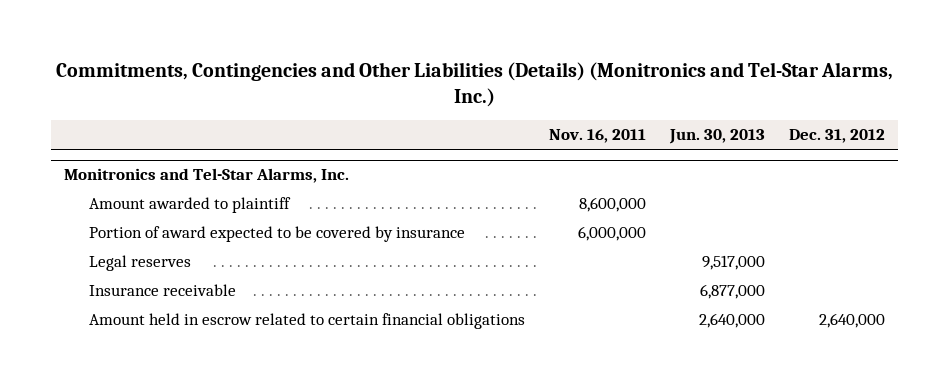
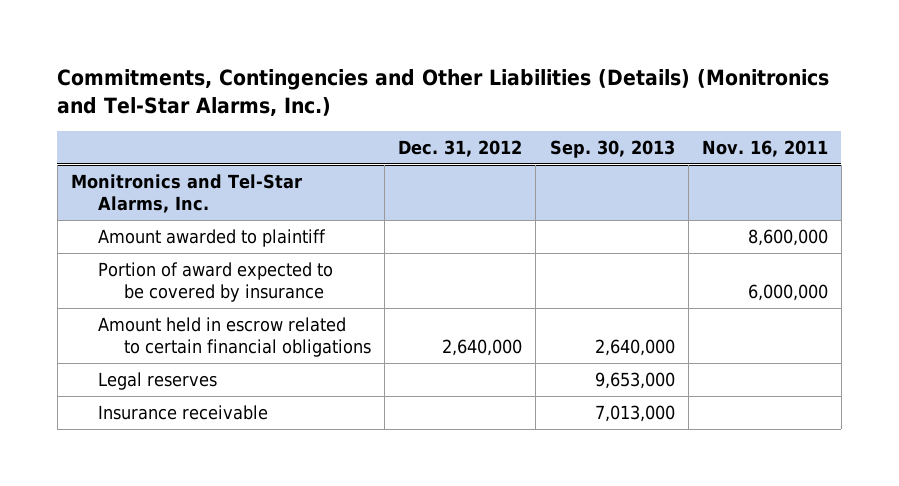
[669,129,766,145] Jun. 30, 2013 -> none
none -> [549,139,675,158] Sep. 30, 2013
[88,313,525,330] Amount held in escrow related to certain financial obligations -> [97,317,372,358] Amount held in escrow related to certain financial obligations

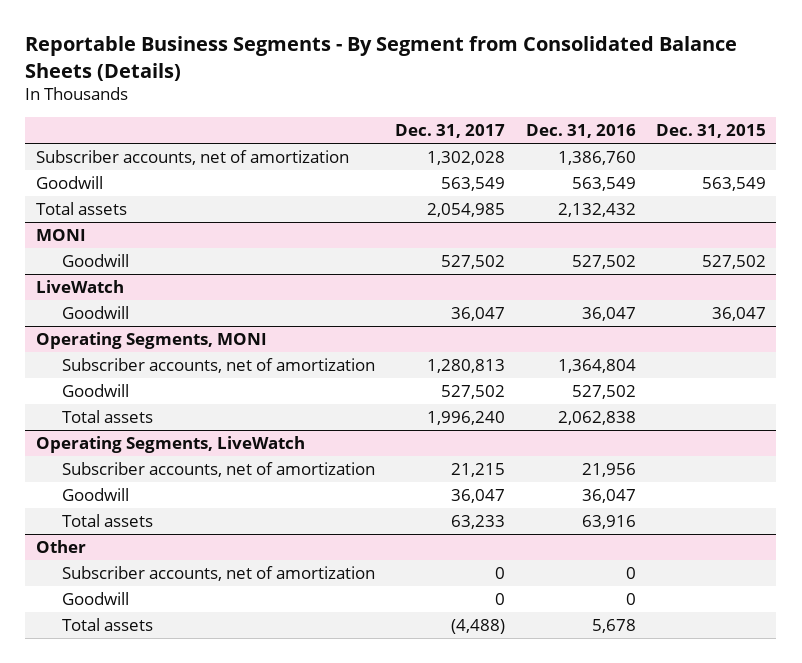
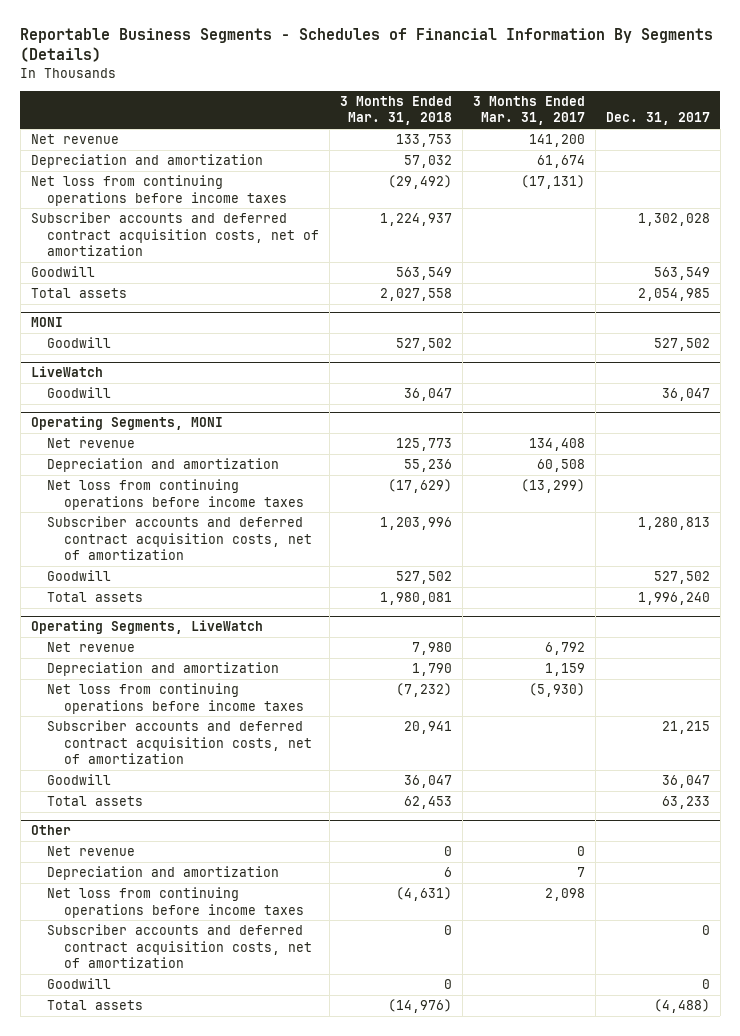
[25,36,738,81] Reportable Business Segments - By Segment from Consolidated Balance Sheets (Details) -> [20,28,714,63] Reportable Business Segments - Schedules of Financial Information By Segments (Details)
[525,124,636,139] Dec. 31, 2016 -> none
[656,124,767,139] Dec. 31, 2015 -> none
none -> [340,95,453,126] 3 Months Ended Mar. 31, 2018
none -> [472,95,585,126] 3 Months Ended Mar. 31, 2017
none -> [30,134,119,145] Net revenue
none -> [30,154,263,169] Depreciation and amortization
none -> [30,175,288,206] Net loss from continuing operations before income taxes
[35,150,349,166] Subscriber accounts, net of amortization -> [30,212,320,257] Subscriber accounts and deferred contract acquisition costs, net of amortization
none -> [47,438,136,449] Net revenue
none -> [47,458,280,473] Depreciation and amortization
none -> [47,479,305,510] Net loss from continuing operations before income taxes
[61,358,375,374] Subscriber accounts, net of amortization -> [47,516,313,561] Subscriber accounts and deferred contract acquisition costs, net of amortization
none -> [47,642,136,653] Net revenue
none -> [47,662,280,677] Depreciation and amortization
none -> [47,683,305,714] Net loss from continuing operations before income taxes
[61,462,375,478] Subscriber accounts, net of amortization -> [47,720,313,765] Subscriber accounts and deferred contract acquisition costs, net of amortization
none -> [47,846,136,857] Net revenue
none -> [47,866,280,881] Depreciation and amortization
none -> [47,887,305,918] Net loss from continuing operations before income taxes
[61,566,375,582] Subscriber accounts, net of amortization -> [47,924,313,969] Subscriber accounts and deferred contract acquisition costs, net of amortization

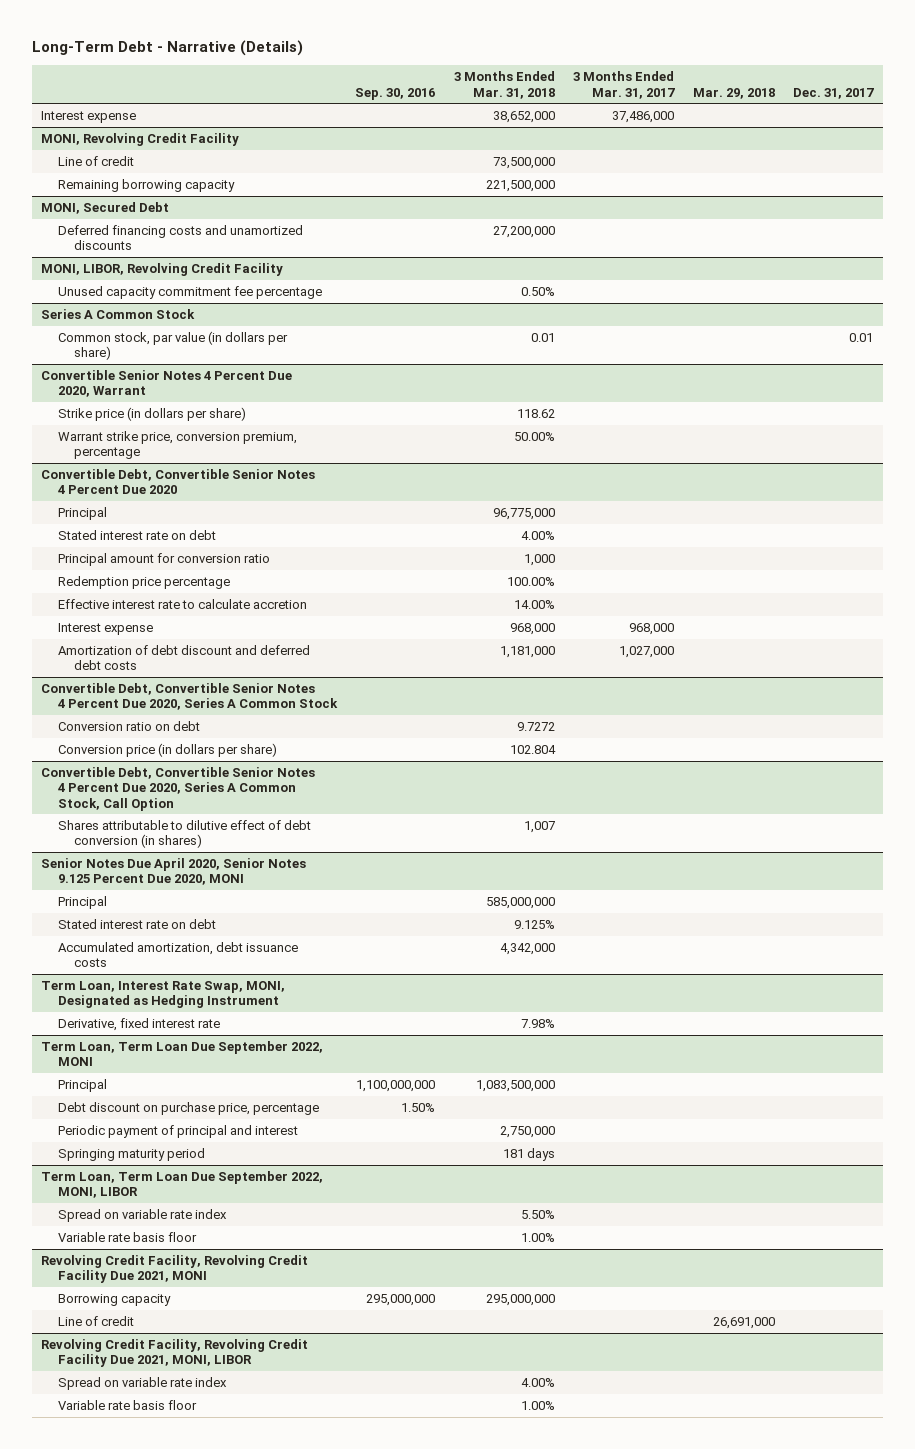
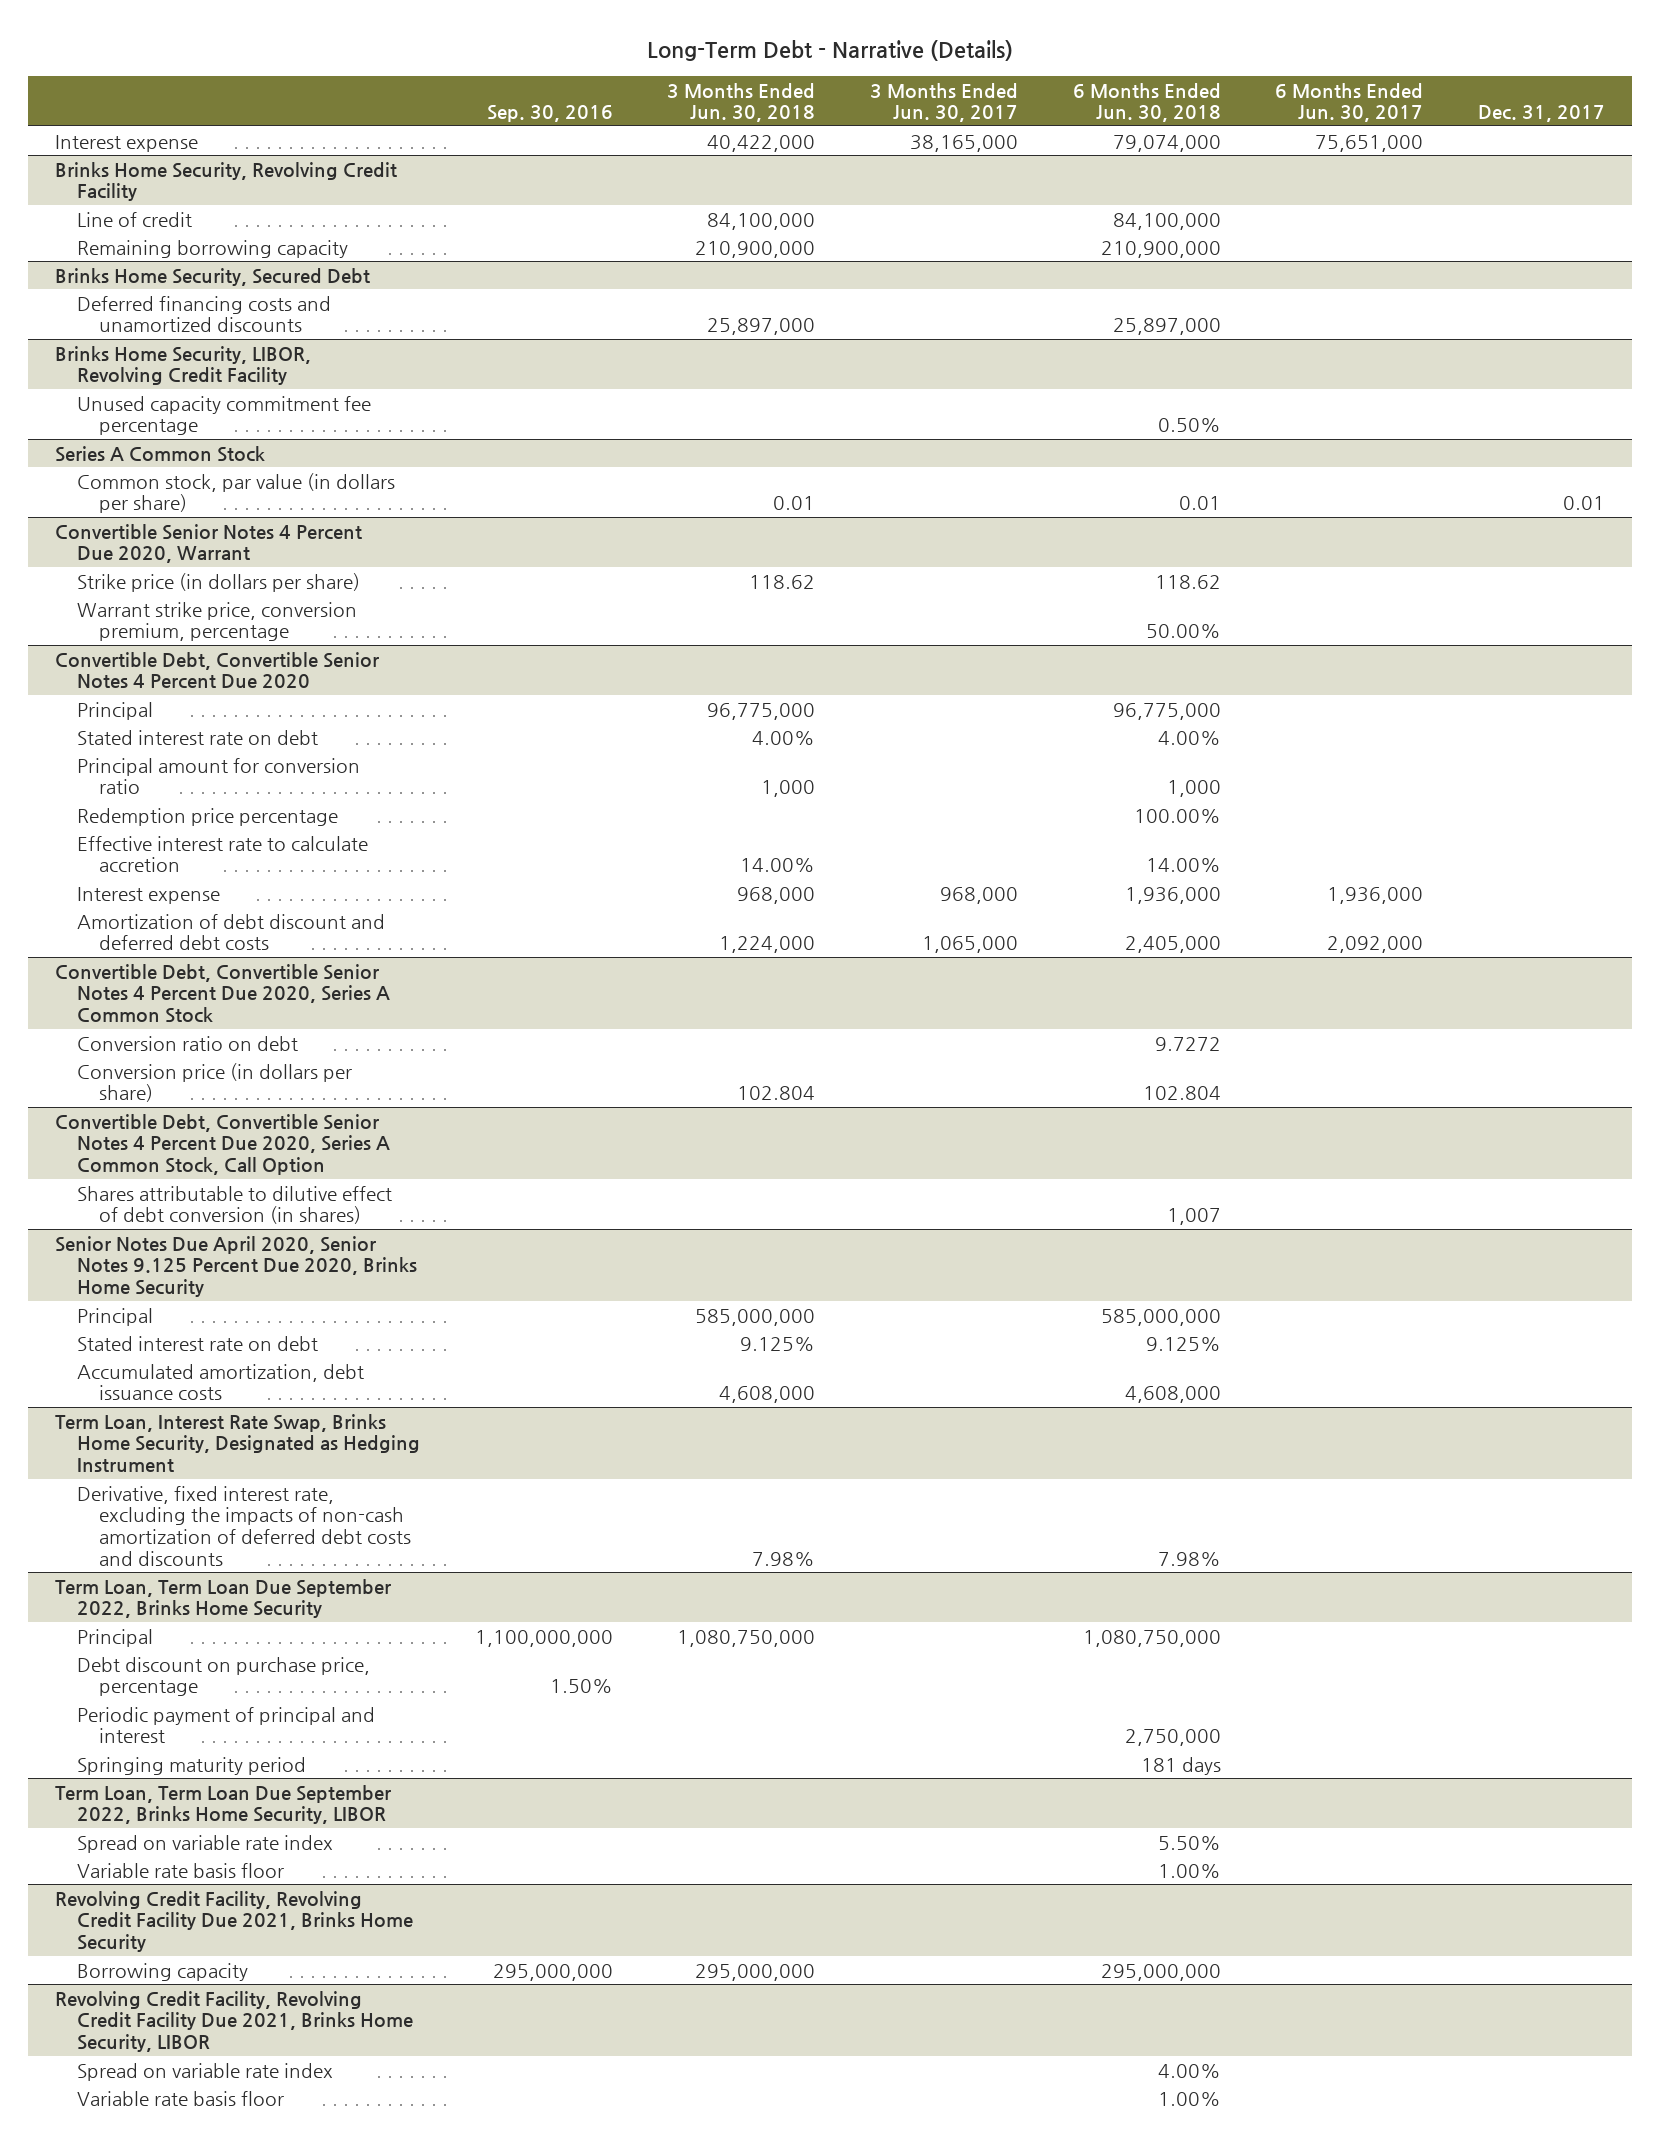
[453,71,555,99] 3 Months Ended Mar. 31, 2018 -> none
[573,71,676,99] 3 Months Ended Mar. 31, 2017 -> none
[692,87,775,99] Mar. 29, 2018 -> none
none -> [667,82,816,123] 3 Months Ended Jun. 30, 2018
none -> [869,82,1018,123] 3 Months Ended Jun. 30, 2017
none -> [1072,82,1221,123] 6 Months Ended Jun. 30, 2018
none -> [1275,82,1424,123] 6 Months Ended Jun. 30, 2017
[41,132,240,146] MONI, Revolving Credit Facility -> none
[57,155,134,166] Line of credit -> none
[57,178,235,192] Remaining borrowing capacity -> none
[41,201,170,214] MONI, Secured Debt -> none
[57,224,303,251] Deferred financing costs and unamortized discounts -> none
none -> [55,161,398,202] Brinks Home Security, Revolving Credit Facility
none -> [77,211,193,227] Line of credit
none -> [77,239,349,258] Remaining borrowing capacity
none -> [55,267,371,286] Brinks Home Security, Secured Debt
none -> [77,295,332,333] Deferred financing costs and unamortized discounts
[41,262,284,276] MONI, LIBOR, Revolving Credit Facility -> [55,345,312,386] Brinks Home Security, LIBOR, Revolving Credit Facility
[41,857,307,886] Senior Notes Due April 2020, Senior Notes 9.125 Percent Due 2020, MONI -> [55,1235,418,1298] Senior Notes Due April 2020, Senior Notes 9.125 Percent Due 2020, Brinks Home Security
[41,980,286,1009] Term Loan, Interest Rate Swap, MONI, Designated as Hedging Instrument -> [55,1413,421,1473] Term Loan, Interest Rate Swap, Brinks Home Security, Designated as Hedging Instrument
[57,1017,220,1031] Derivative, fixed interest rate -> [77,1485,412,1566] Derivative, fixed interest rate, excluding the impacts of non-cash amortization of deferred debt costs and discounts
[41,1040,324,1067] Term Loan, Term Loan Due September 2022, MONI -> [55,1578,392,1619] Term Loan, Term Loan Due September 2022, Brinks Home Security
[41,1170,324,1199] Term Loan, Term Loan Due September 2022, MONI, LIBOR -> [55,1784,392,1825] Term Loan, Term Loan Due September 2022, Brinks Home Security, LIBOR
[41,1254,309,1284] Revolving Credit Facility, Revolving Credit Facility Due 2021, MONI -> [55,1890,414,1953] Revolving Credit Facility, Revolving Credit Facility Due 2021, Brinks Home Security
[57,1315,134,1326] Line of credit -> none
[41,1338,309,1368] Revolving Credit Facility, Revolving Credit Facility Due 2021, MONI, LIBOR -> [55,1990,414,2053] Revolving Credit Facility, Revolving Credit Facility Due 2021, Brinks Home Security, LIBOR

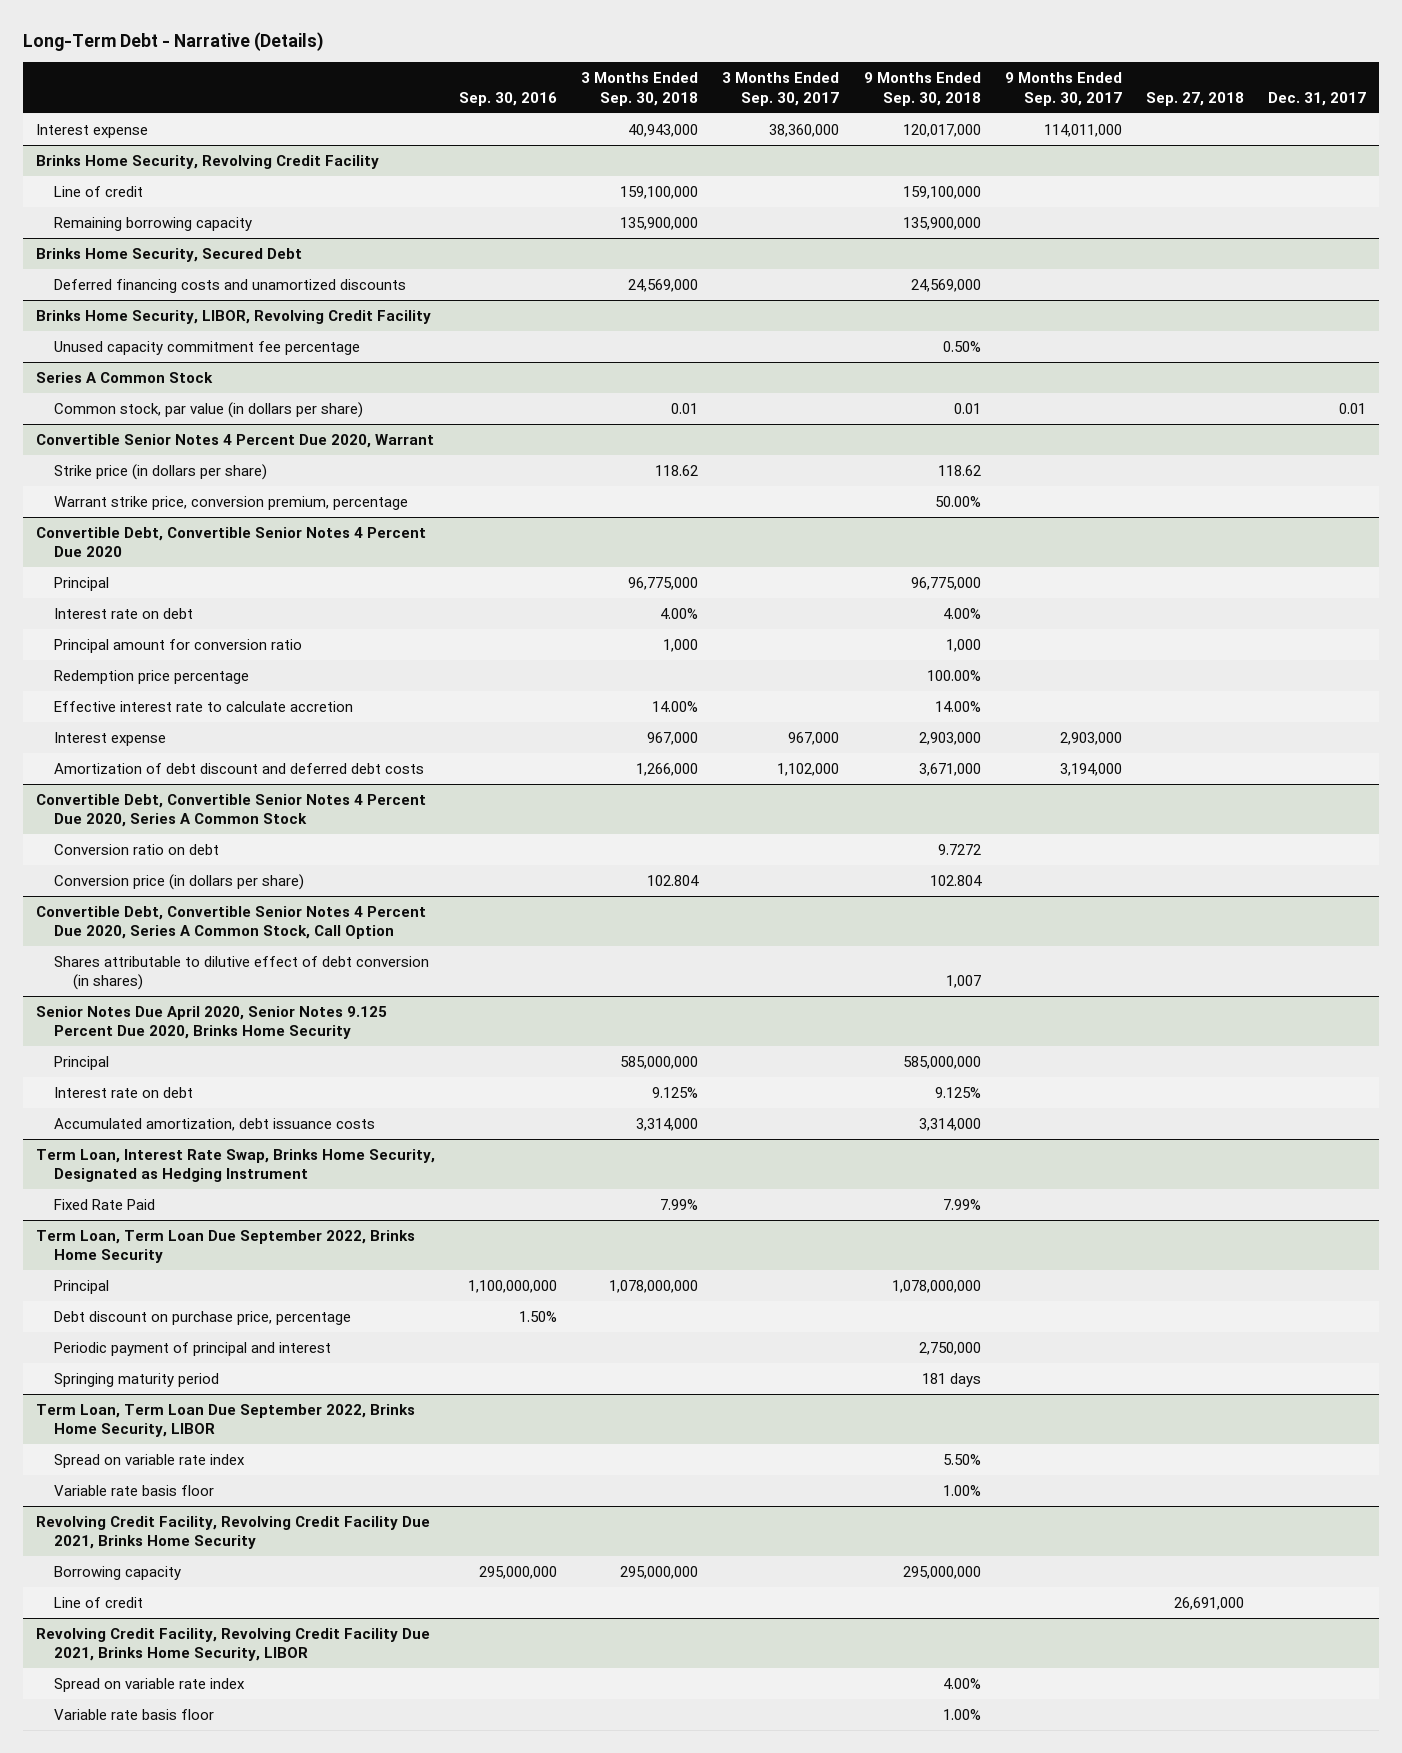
[667,82,816,123] 3 Months Ended Jun. 30, 2018 -> none
[869,82,1018,123] 3 Months Ended Jun. 30, 2017 -> none
[1072,82,1221,123] 6 Months Ended Jun. 30, 2018 -> none
[1275,82,1424,123] 6 Months Ended Jun. 30, 2017 -> none
none -> [581,72,699,106] 3 Months Ended Sep. 30, 2018
none -> [722,72,840,106] 3 Months Ended Sep. 30, 2017
none -> [863,72,981,106] 9 Months Ended Sep. 30, 2018
none -> [1004,72,1122,106] 9 Months Ended Sep. 30, 2017
none -> [1146,91,1245,106] Sep. 27, 2018
[77,729,319,745] Stated interest rate on debt -> [54,607,194,619] Interest rate on debt
[77,1335,319,1351] Stated interest rate on debt -> [54,1086,194,1098] Interest rate on debt
[77,1485,412,1566] Derivative, fixed interest rate, excluding the impacts of non-cash amortization of deferred debt costs and discounts -> none
none -> [54,1198,156,1210] Fixed Rate Paid
none -> [54,1596,144,1608] Line of credit

